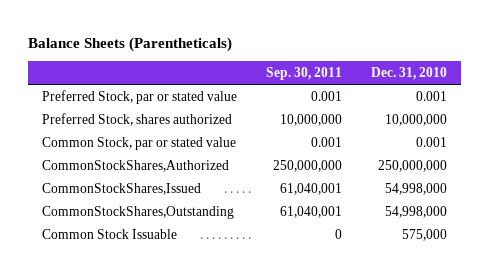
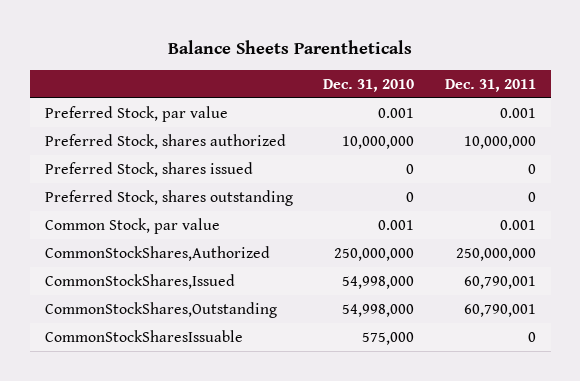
[27,37,232,53] Balance Sheets (Parentheticals) -> [168,40,413,55] Balance Sheets Parentheticals
[265,67,342,81] Sep. 30, 2011 -> none
none -> [444,78,536,92] Dec. 31, 2011
[42,89,238,104] Preferred Stock, par or stated value -> [44,105,228,122] Preferred Stock, par value
none -> [44,161,253,177] Preferred Stock, shares issued
none -> [44,189,293,206] Preferred Stock, shares outstanding
[42,136,237,150] Common Stock, par or stated value -> [44,217,220,234] Common Stock, par value
[42,228,178,239] Common Stock Issuable -> [44,329,243,342] CommonStockSharesIssuable

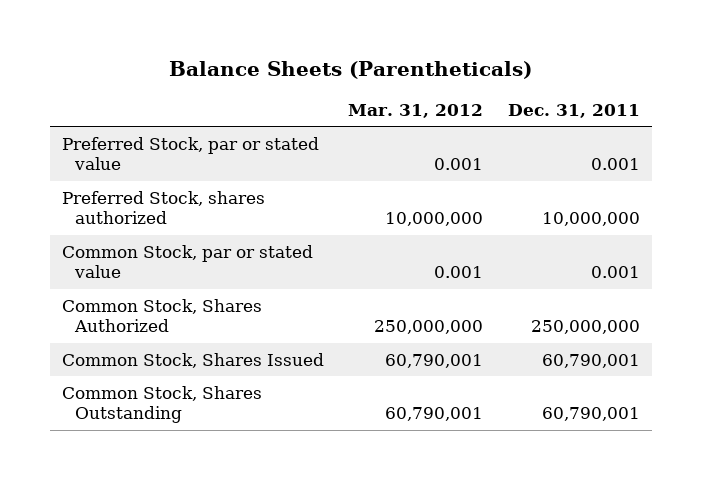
[168,40,413,55] Balance Sheets Parentheticals -> [168,61,532,80] Balance Sheets (Parentheticals)
[323,78,415,92] Dec. 31, 2010 -> none
none -> [348,104,484,119] Mar. 31, 2012
[44,105,228,122] Preferred Stock, par value -> [62,136,320,171] Preferred Stock, par or stated value
[44,161,253,177] Preferred Stock, shares issued -> none
[44,189,293,206] Preferred Stock, shares outstanding -> none
[44,329,243,342] CommonStockSharesIssuable -> none
[44,217,220,234] Common Stock, par value -> [62,244,314,279] Common Stock, par or stated value
[44,245,270,261] CommonStockShares,Authorized -> [62,298,263,333] Common Stock, Shares Authorized
[44,273,235,289] CommonStockShares,Issued -> [62,352,325,368] Common Stock, Shares Issued
[44,301,277,318] CommonStockShares,Outstanding -> [62,385,263,424] Common Stock, Shares Outstanding

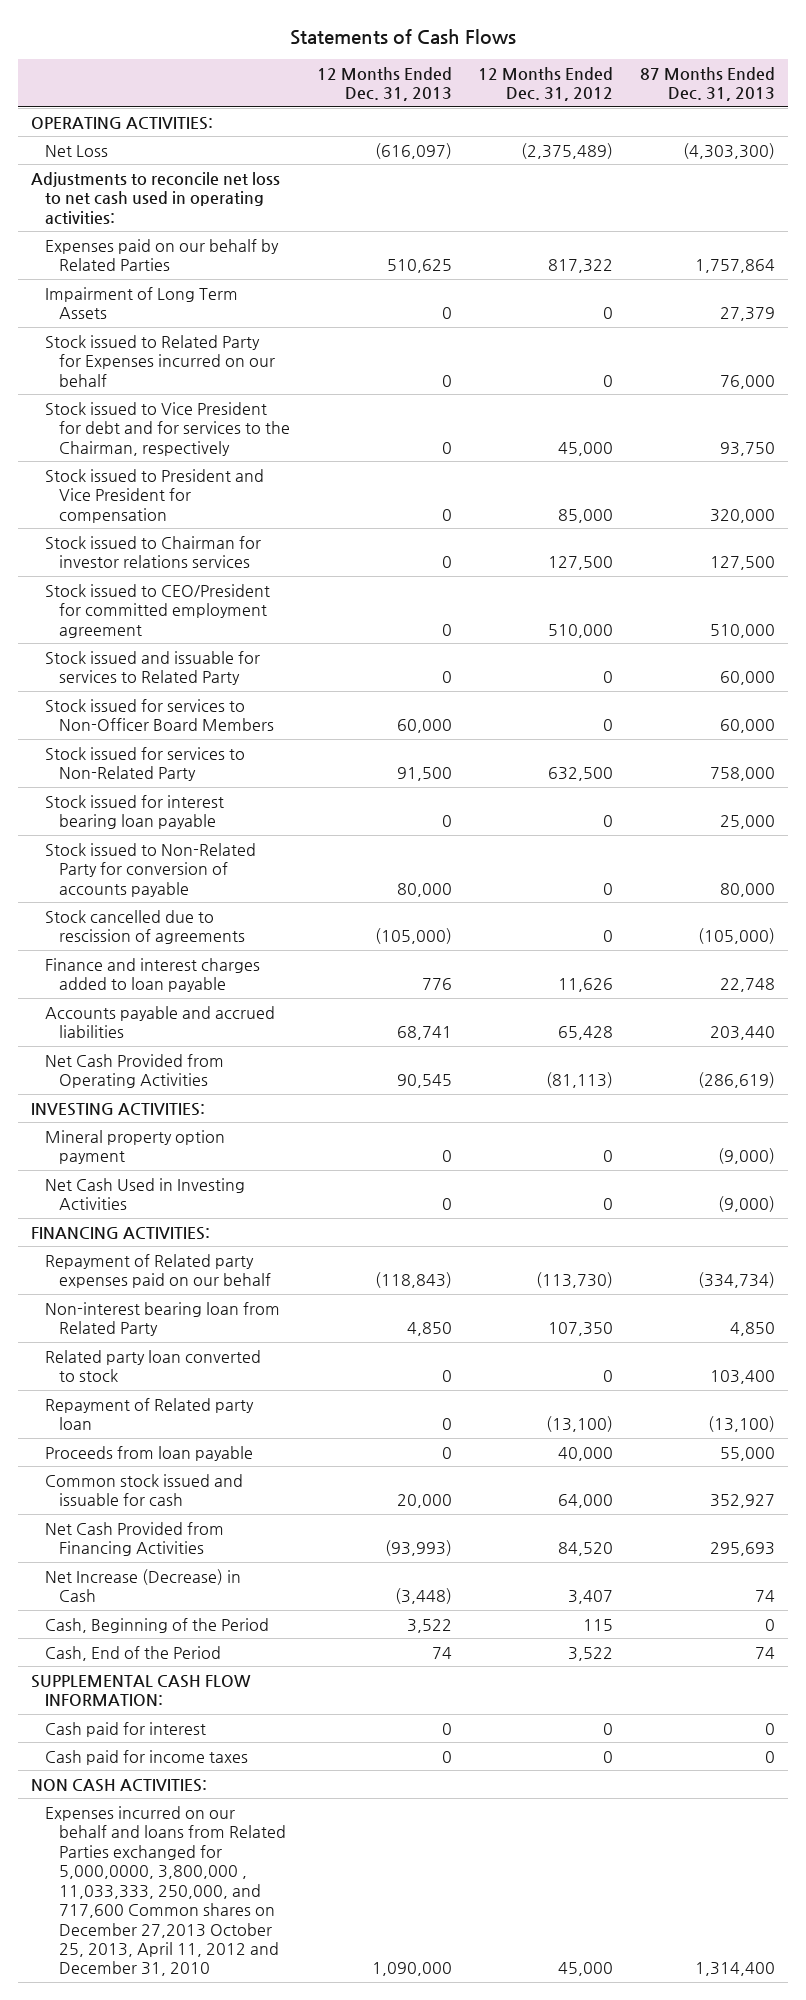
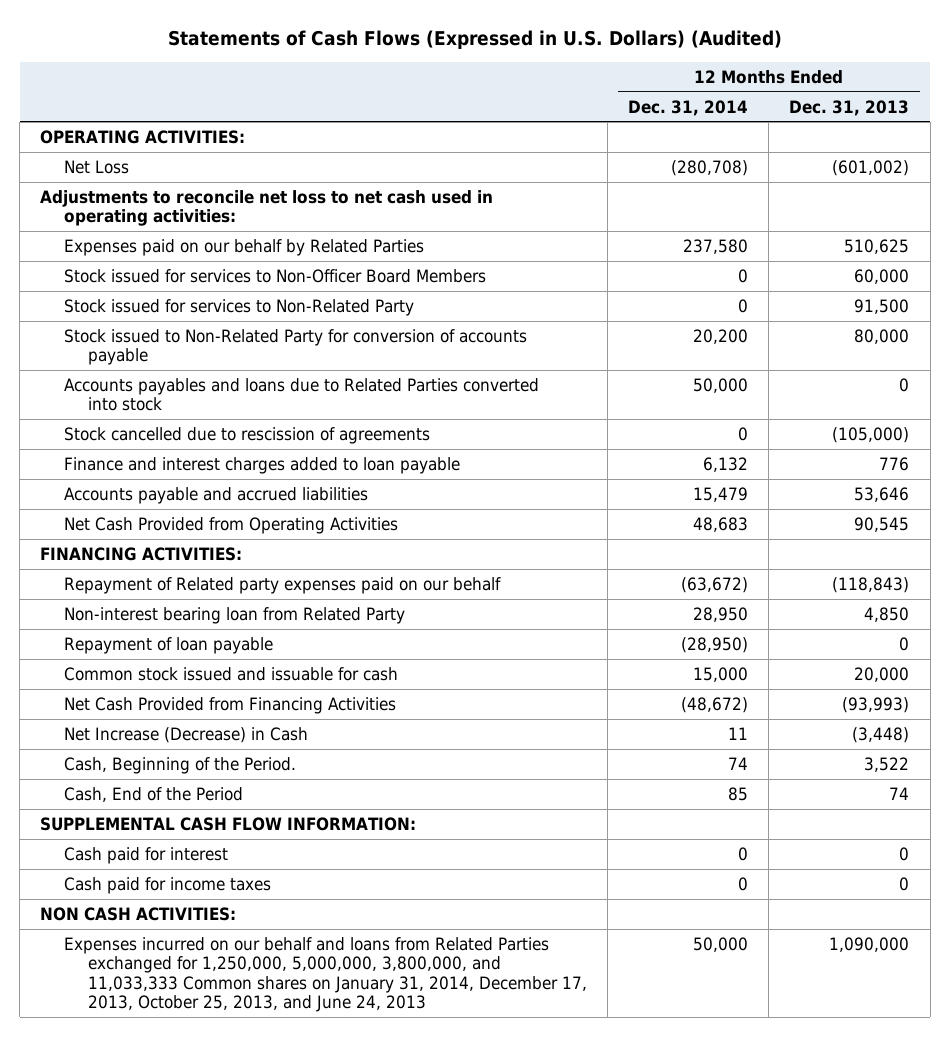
[290,28,517,45] Statements of Cash Flows -> [167,30,782,50] Statements of Cash Flows (Expressed in U.S. Dollars) (Audited)
[478,66,614,102] 12 Months Ended Dec. 31, 2012 -> none
[640,66,776,102] 87 Months Ended Dec. 31, 2013 -> none
none -> [628,99,749,116] Dec. 31, 2014
[374,142,452,159] (616,097) -> [832,159,910,176] (601,002)
[45,286,239,320] Impairment of Long Term Assets -> none
[45,334,276,387] Stock issued to Related Party for Expenses incurred on our behalf -> none
[45,401,291,456] Stock issued to Vice President for debt and for services to the Chairman, respectively -> none
[45,468,265,523] Stock issued to President and Vice President for compensation -> none
[45,535,262,569] Stock issued to Chairman for investor relations services -> none
[45,583,271,638] Stock issued to CEO/President for committed employment agreement -> none
[45,650,261,686] Stock issued and issuable for services to Related Party -> none
[45,794,225,830] Stock issued for interest bearing loan payable -> none
none -> [63,377,539,412] Accounts payables and loans due to Related Parties converted into stock
[396,1026,452,1041] 68,741 -> [854,486,910,502] 53,646
[30,1102,205,1116] INVESTING ACTIVITIES: -> none
[45,1129,226,1165] Mineral property option payment -> none
[45,1177,246,1211] Net Cash Used in Investing Activities -> none
[45,1349,262,1383] Related party loan converted to stock -> none
[45,1445,254,1461] Proceeds from loan payable -> none
[45,1397,255,1431] Repayment of Related party loan -> [63,636,273,654] Repayment of loan payable
[45,1617,270,1633] Cash, Beginning of the Period -> [63,756,296,774] Cash, Beginning of the Period.
[45,1805,287,1977] Expenses incurred on our behalf and loans from Related Parties exchanged for 5,000,0000, 3,800,000 , 11,033,333, 250,000, and 717,600 Common shares on December 27,2013 October 25, 2013, April 11, 2012 and December 31, 2010 -> [63,936,587,1013] Expenses incurred on our behalf and loans from Related Parties exchanged for 1,250,000, 5,000,000, 3,800,000, and 11,033,333 Common shares on January 31, 2014, December 17, 2013, October 25, 2013, and June 24, 2013

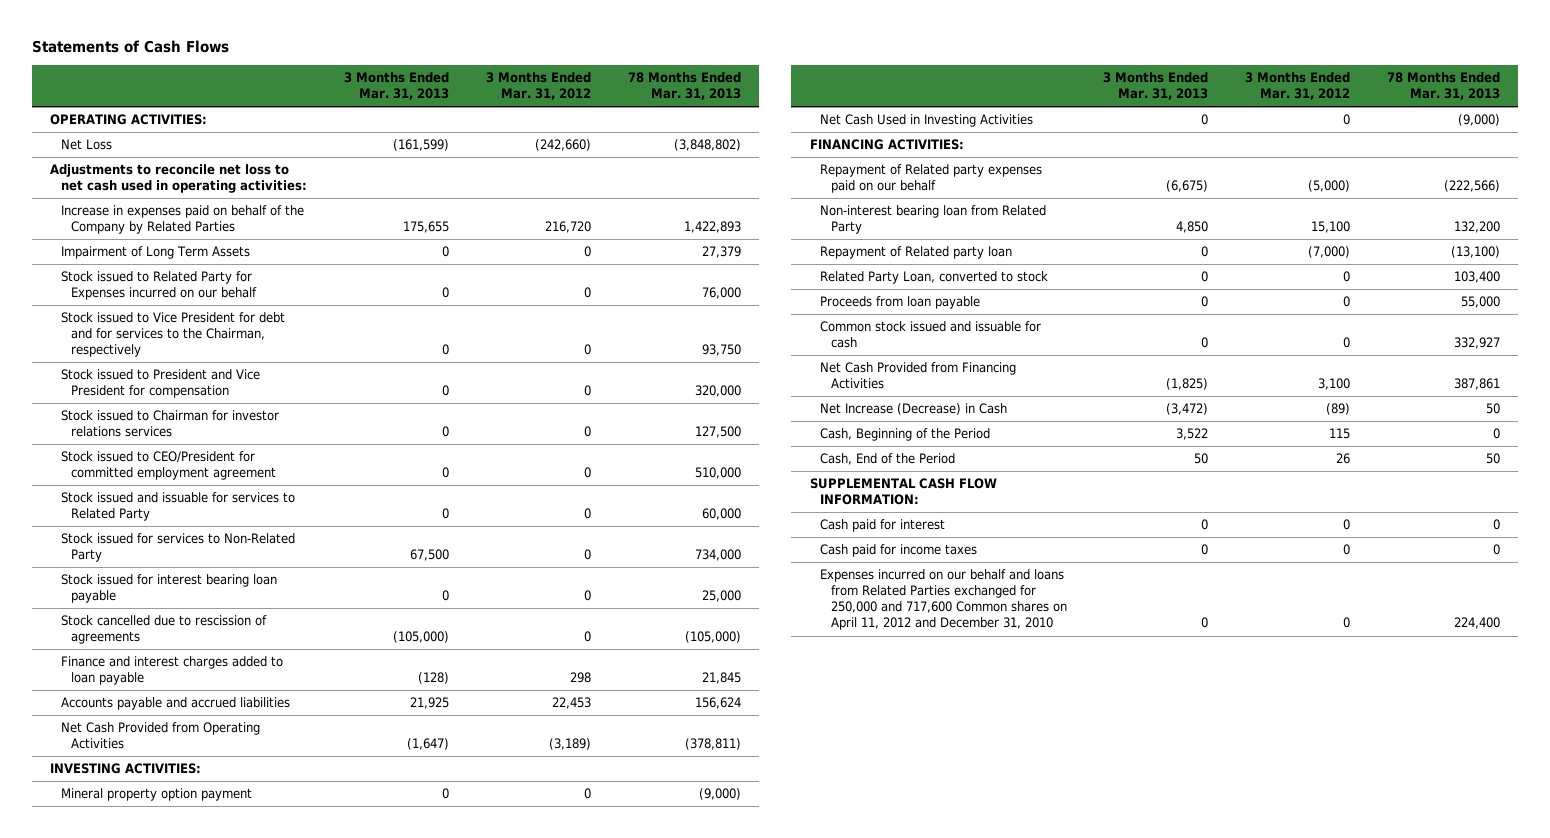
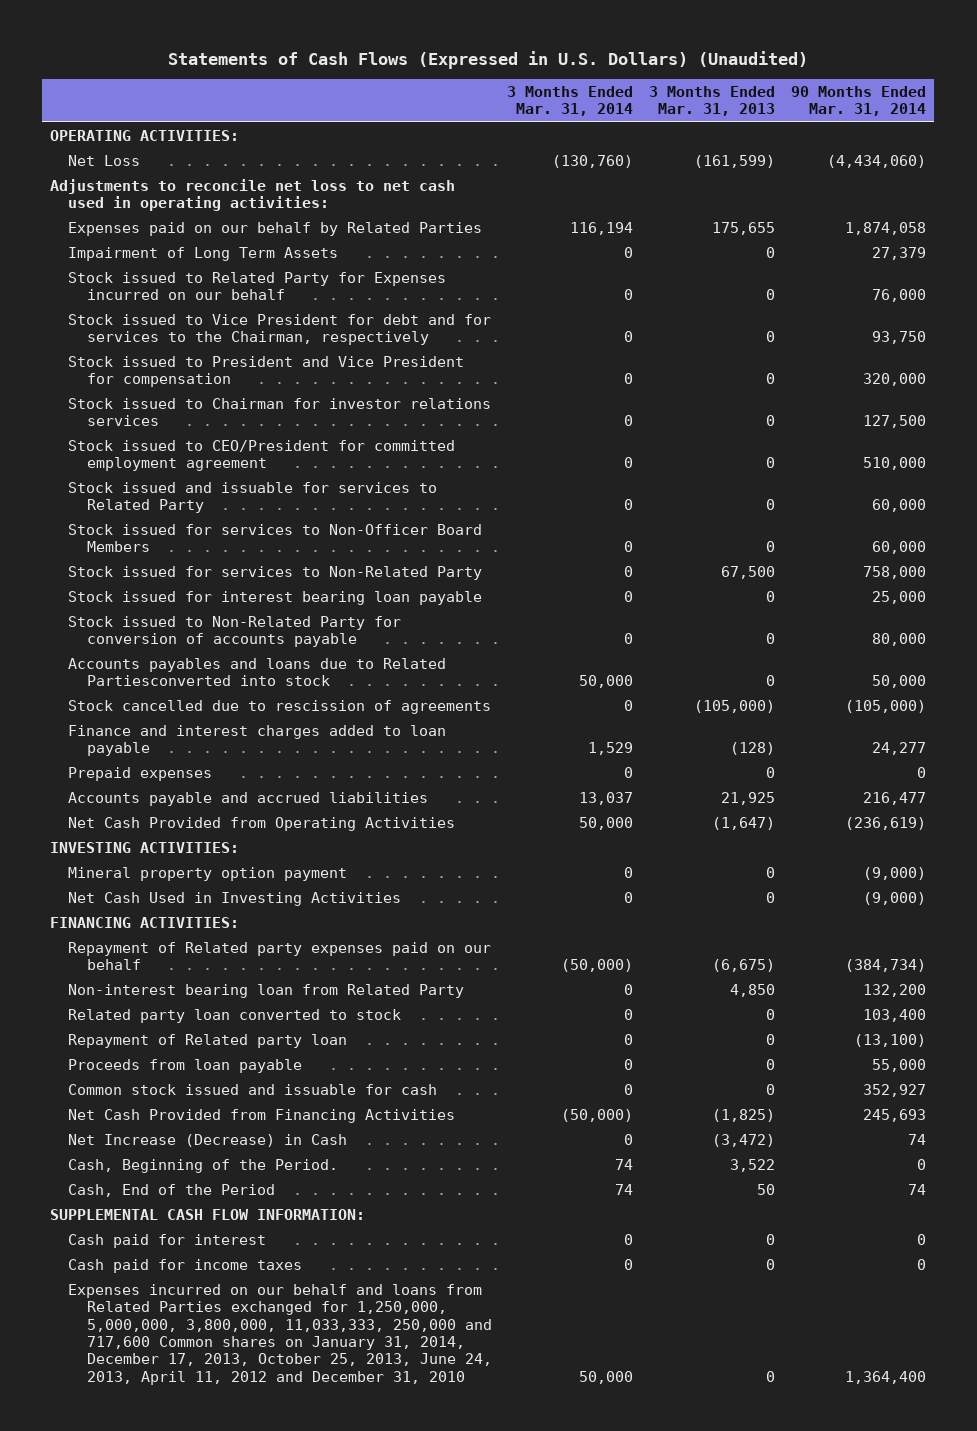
[31,39,229,53] Statements of Cash Flows -> [168,50,809,69] Statements of Cash Flows (Expressed in U.S. Dollars) (Unaudited)
[485,72,591,101] 3 Months Ended Mar. 31, 2012 -> none
[627,72,741,101] 78 Months Ended Mar. 31, 2013 -> none
none -> [507,85,634,117] 3 Months Ended Mar. 31, 2014
none -> [791,85,927,117] 90 Months Ended Mar. 31, 2014
[60,205,304,235] Increase in expenses paid on behalf of the Company by Related Parties -> [68,221,483,236] Expenses paid on our behalf by Related Parties
none -> [68,523,483,553] Stock issued for services to Non-Officer Board Members
none -> [68,615,402,648] Stock issued to Non-Related Party for conversion of accounts payable
none -> [68,657,447,687] Accounts payables and loans due to Related Partiesconverted into stock
none -> [68,766,213,781] Prepaid expenses
none -> [68,1008,402,1023] Related party loan converted to stock
[820,271,1049,285] Related Party Loan, converted to stock -> none
[820,428,991,442] Cash, Beginning of the Period -> [68,1158,339,1173] Cash, Beginning of the Period.
[820,569,1067,631] Expenses incurred on our behalf and loans from Related Parties exchanged for 250,000 and 717,600 Common shares on April 11, 2012 and December 31, 2010 -> [68,1283,492,1385] Expenses incurred on our behalf and loans from Related Parties exchanged for 1,250,000, 5,000,000, 3,800,000, 11,033,333, 250,000 and 717,600 Common shares on January 31, 2014, December 17, 2013, October 25, 2013, June 24, 2013, April 11, 2012 and December 31, 2010

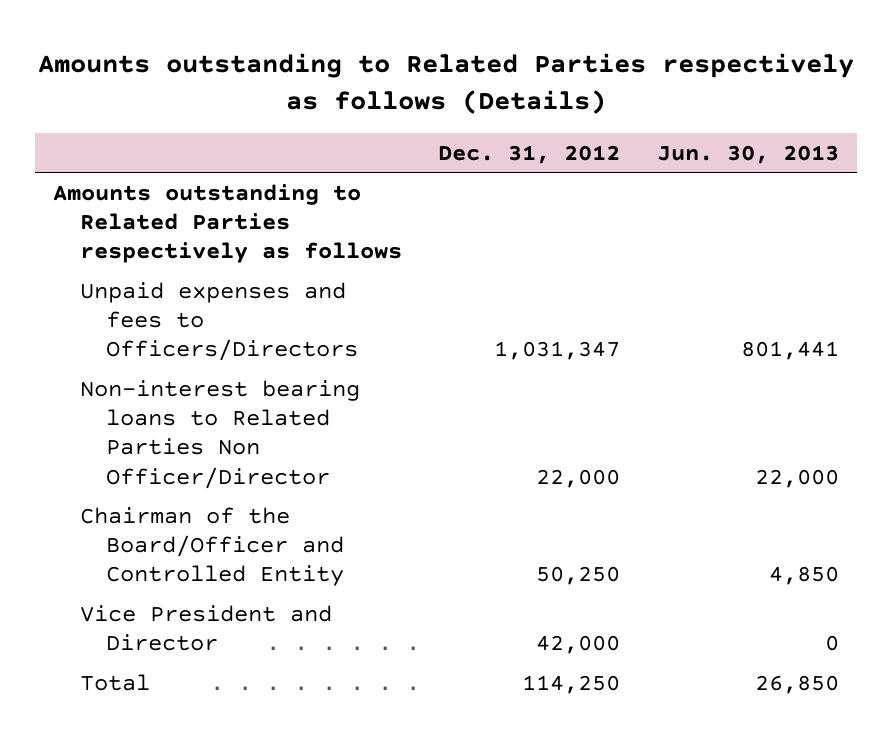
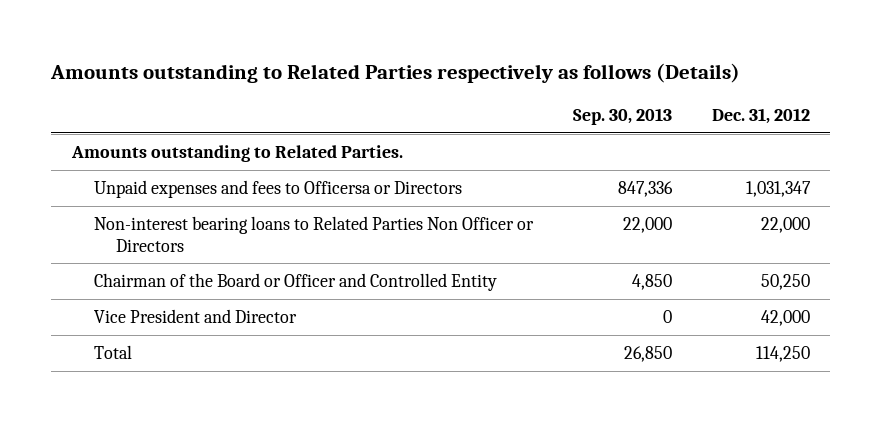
[656,144,839,164] Jun. 30, 2013 -> none
none -> [572,107,672,125] Sep. 30, 2013
[52,183,402,264] Amounts outstanding to Related Parties respectively as follows -> [70,144,403,162] Amounts outstanding to Related Parties.
[79,281,359,362] Unpaid expenses and fees to Officers/Directors -> [93,179,462,198] Unpaid expenses and fees to Officersa or Directors
[79,379,360,489] Non-interest bearing loans to Related Parties Non Officer/Director -> [93,215,534,252] Non-interest bearing loans to Related Parties Non Officer or Directors
[79,506,345,587] Chairman of the Board/Officer and Controlled Entity -> [93,272,497,291] Chairman of the Board or Officer and Controlled Entity

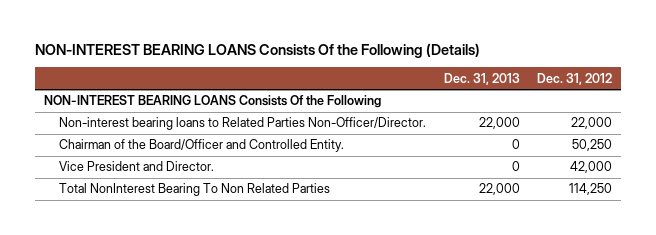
[50,63,741,84] Amounts outstanding to Related Parties respectively as follows (Details) -> [35,42,481,58] NON-INTEREST BEARING LOANS Consists Of the Following (Details)
[572,107,672,125] Sep. 30, 2013 -> none
none -> [443,72,520,85] Dec. 31, 2013
[70,144,403,162] Amounts outstanding to Related Parties. -> none
[93,179,462,198] Unpaid expenses and fees to Officersa or Directors -> none
none -> [43,95,381,109] NON-INTEREST BEARING LOANS Consists Of the Following
[93,215,534,252] Non-interest bearing loans to Related Parties Non Officer or Directors -> [59,117,427,131] Non-interest bearing loans to Related Parties Non-Officer/Director.
[93,272,497,291] Chairman of the Board or Officer and Controlled Entity -> [59,139,345,153] Chairman of the Board/Officer and Controlled Entity.
[93,308,297,323] Vice President and Director -> [59,161,215,172] Vice President and Director.
[93,344,132,359] Total -> [59,183,331,197] Total NonInterest Bearing To Non Related Parties

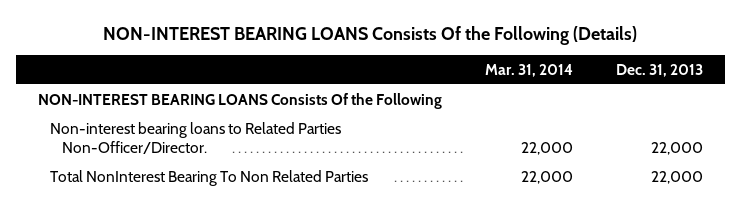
[537,72,613,85] Dec. 31, 2012 -> none
none -> [484,64,573,78] Mar. 31, 2014
[59,139,345,153] Chairman of the Board/Officer and Controlled Entity. -> none
[59,161,215,172] Vice President and Director. -> none

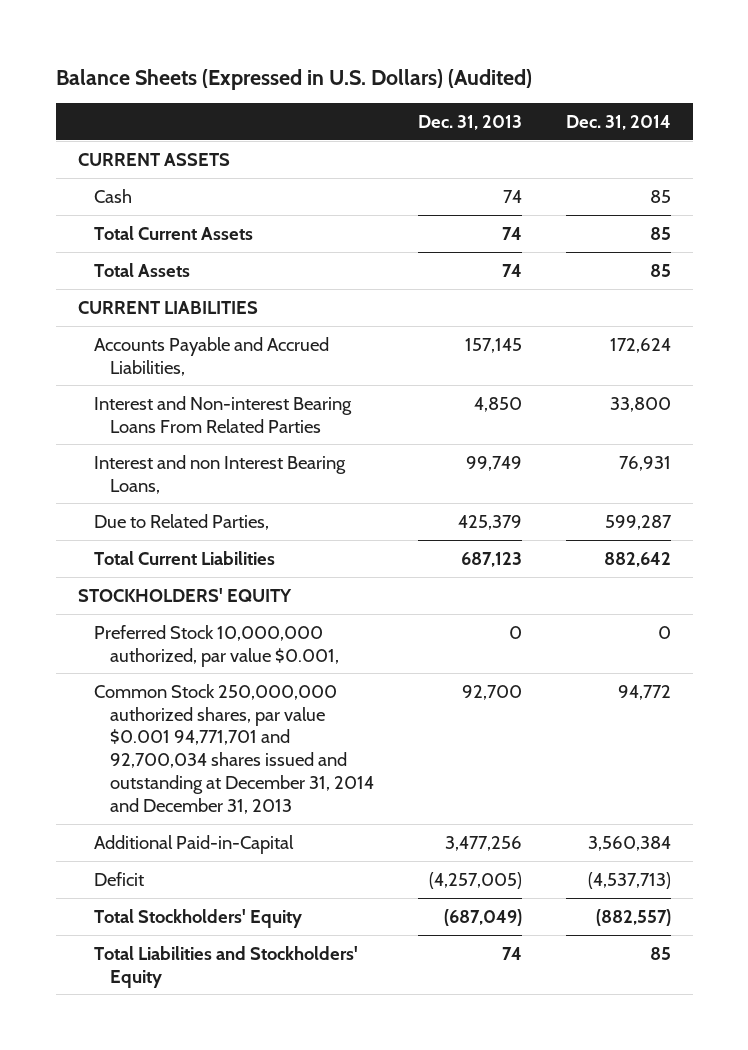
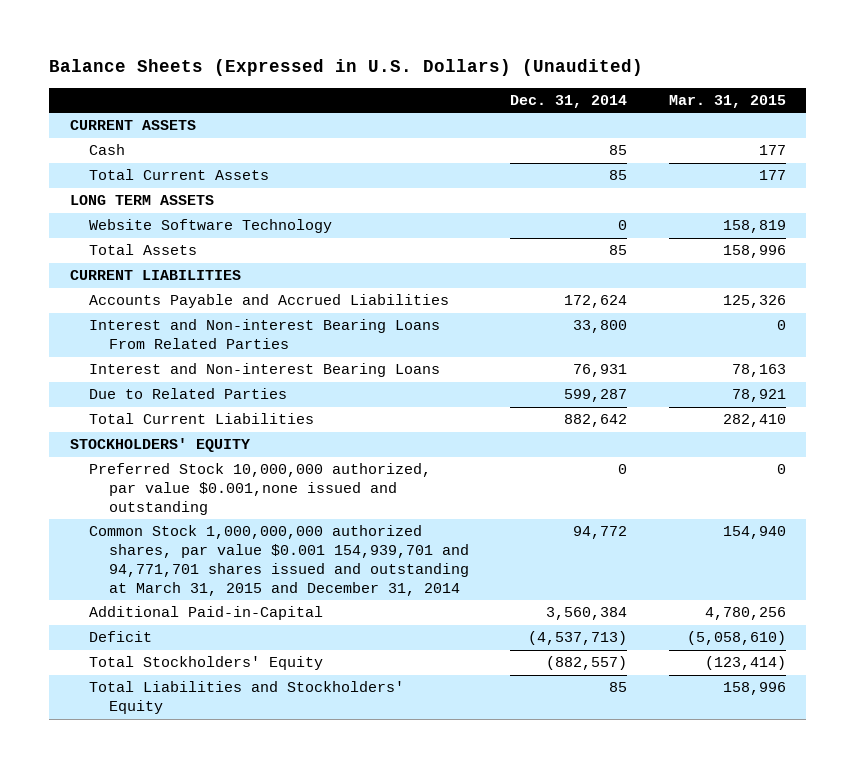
[55,68,532,90] Balance Sheets (Expressed in U.S. Dollars) (Audited) -> [49,59,644,77] Balance Sheets (Expressed in U.S. Dollars) (Unaudited)
[417,114,522,130] Dec. 31, 2013 -> none
none -> [668,94,786,108] Mar. 31, 2015
none -> [69,195,214,206] LONG TERM ASSETS
none -> [89,219,333,234] Website Software Technology
[93,336,329,376] Accounts Payable and Accrued Liabilities, -> [89,294,450,309] Accounts Payable and Accrued Liabilities
[93,454,346,494] Interest and non Interest Bearing Loans, -> [89,363,441,378] Interest and Non-interest Bearing Loans
[93,513,269,530] Due to Related Parties, -> [89,388,288,400] Due to Related Parties
[93,624,340,667] Preferred Stock 10,000,000 authorized, par value $0.001, -> [89,463,432,516] Preferred Stock 10,000,000 authorized, par value $0.001,none issued and outstanding
[93,683,375,815] Common Stock 250,000,000 authorized shares, par value $0.001 94,771,701 and 92,700,034 shares issued and outstanding at December 31, 2014 and December 31, 2013 -> [89,525,469,596] Common Stock 1,000,000,000 authorized shares, par value $0.001 154,939,701 and 94,771,701 shares issued and outstanding at March 31, 2015 and December 31, 2014

